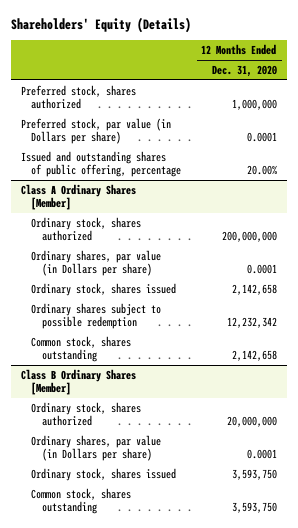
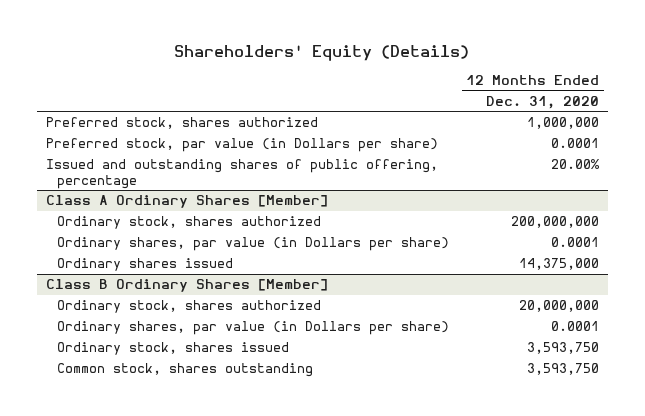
[31,302,162,330] Ordinary shares subject to possible redemption -> none
[31,335,132,363] Common stock, shares outstanding -> none
[31,282,177,296] Ordinary stock, shares issued -> [56,258,233,272] Ordinary shares issued
[231,283,277,295] 2,142,658 -> [519,258,600,271] 14,375,000

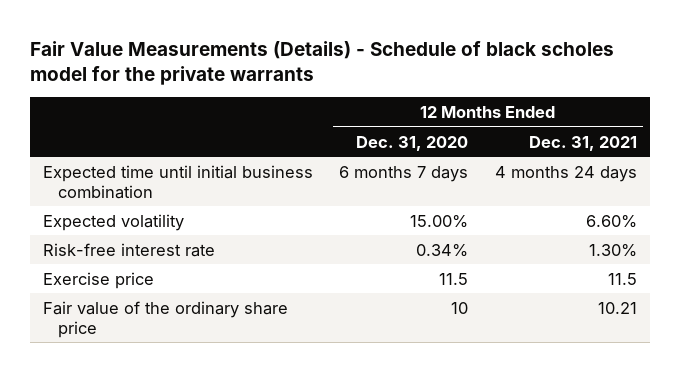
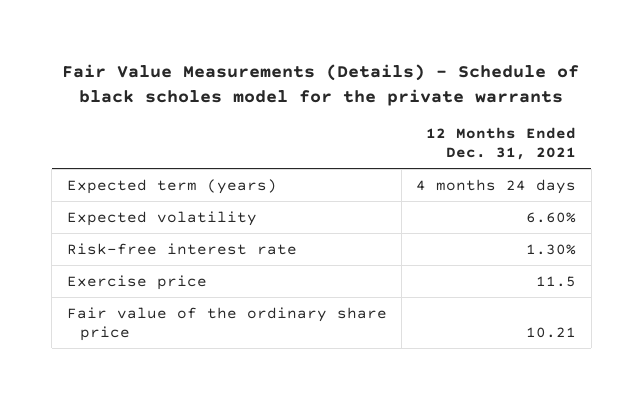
[356,135,469,151] Dec. 31, 2020 -> none
[43,164,314,199] Expected time until initial business combination -> [66,178,277,194] Expected term (years)

